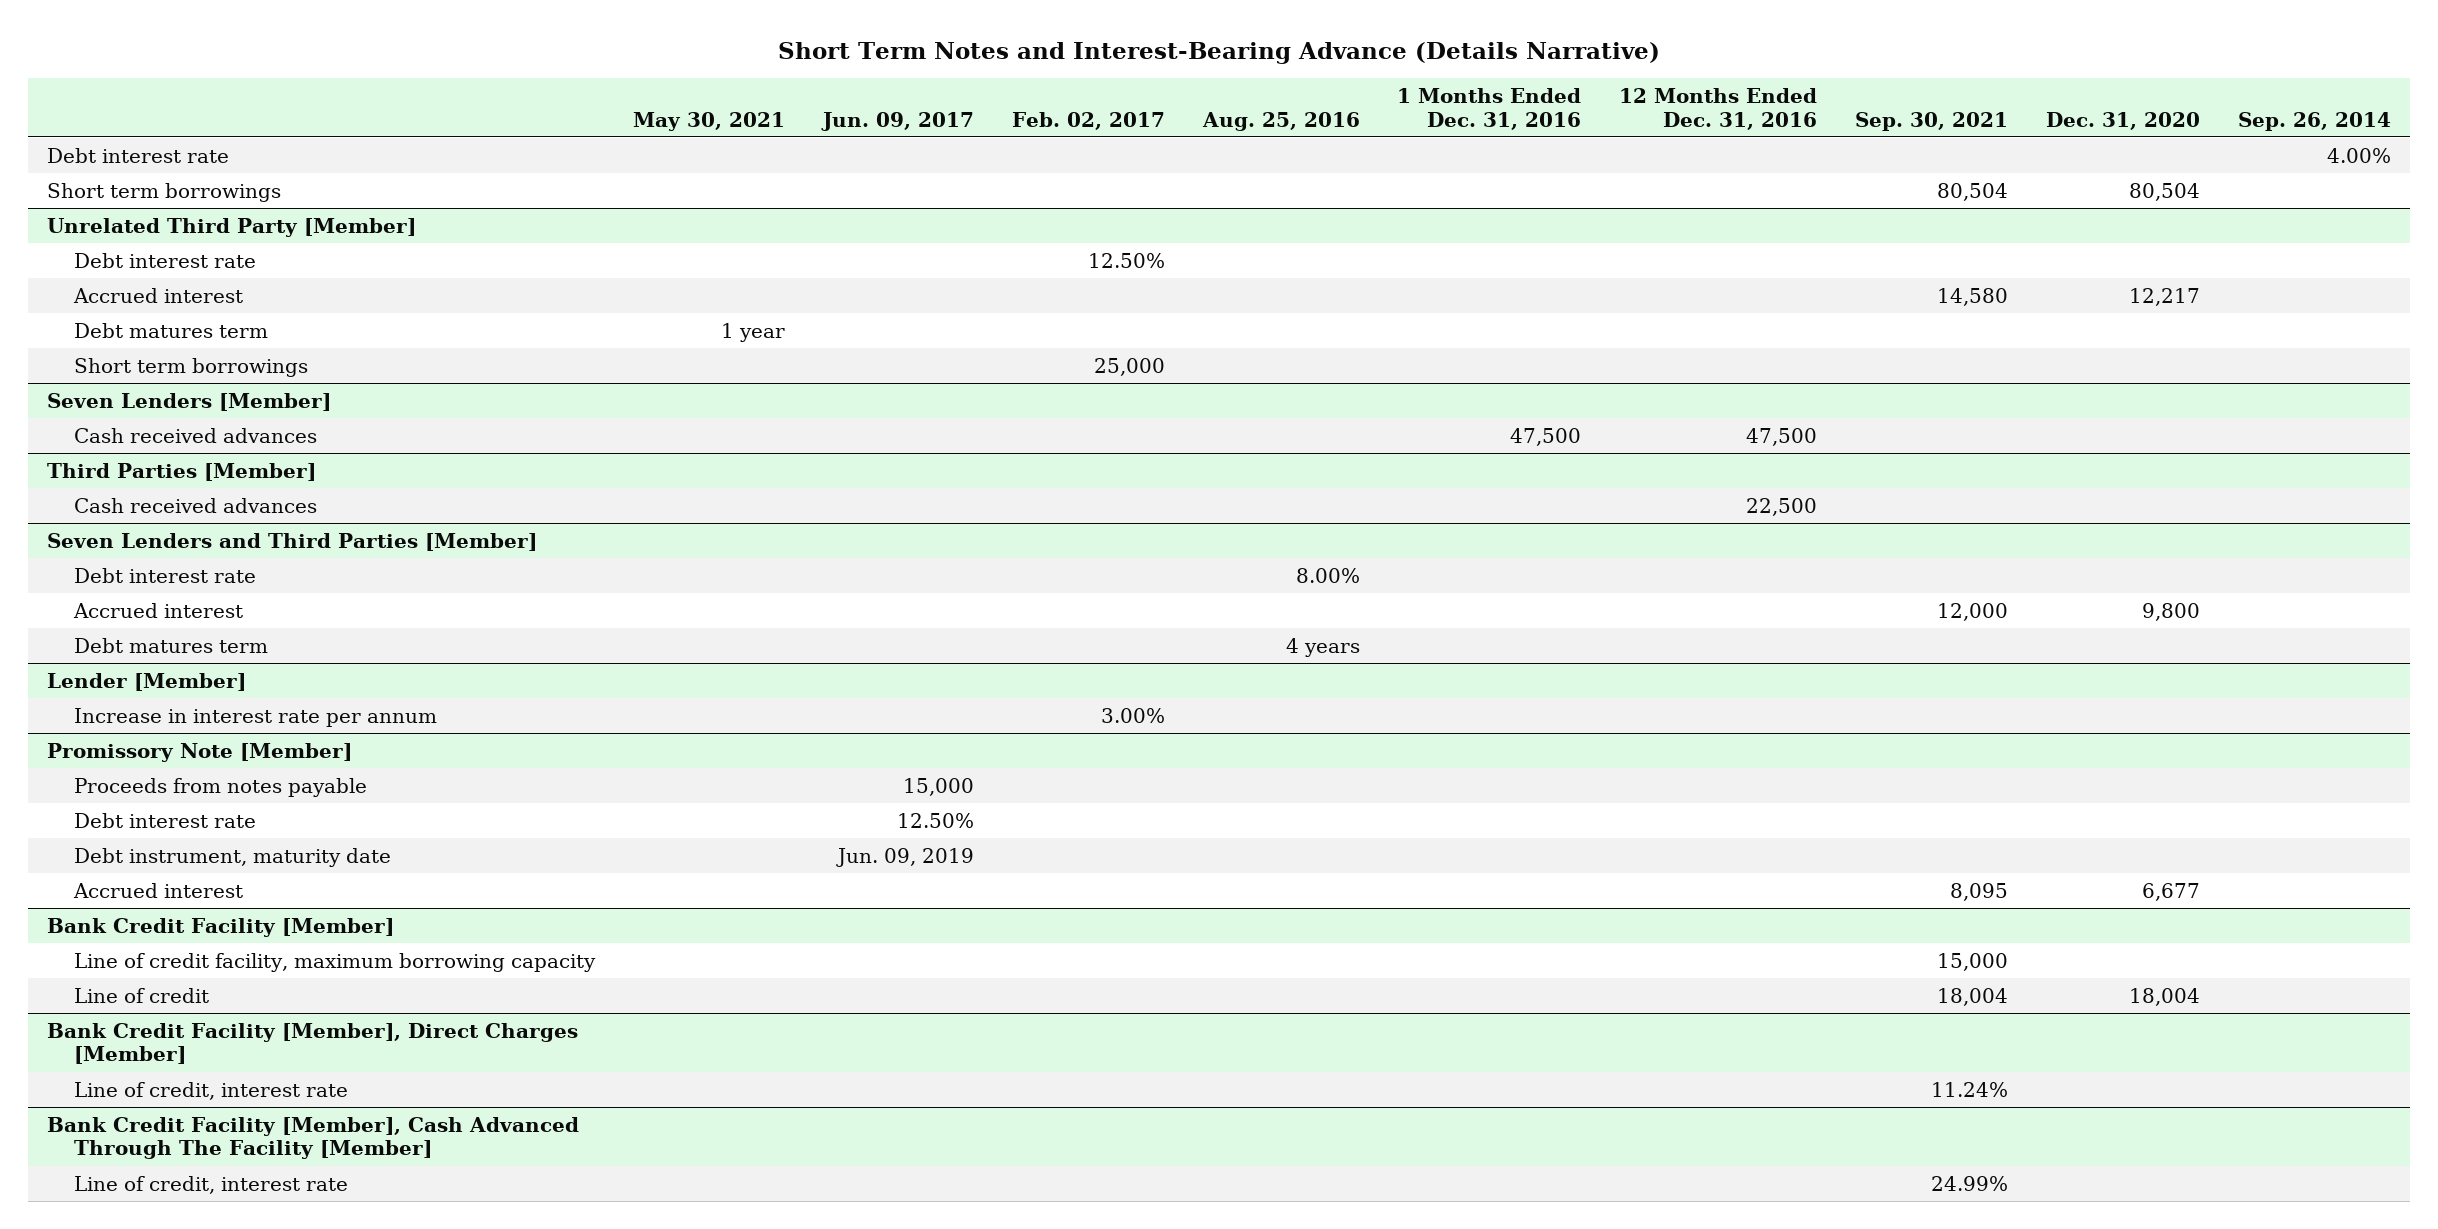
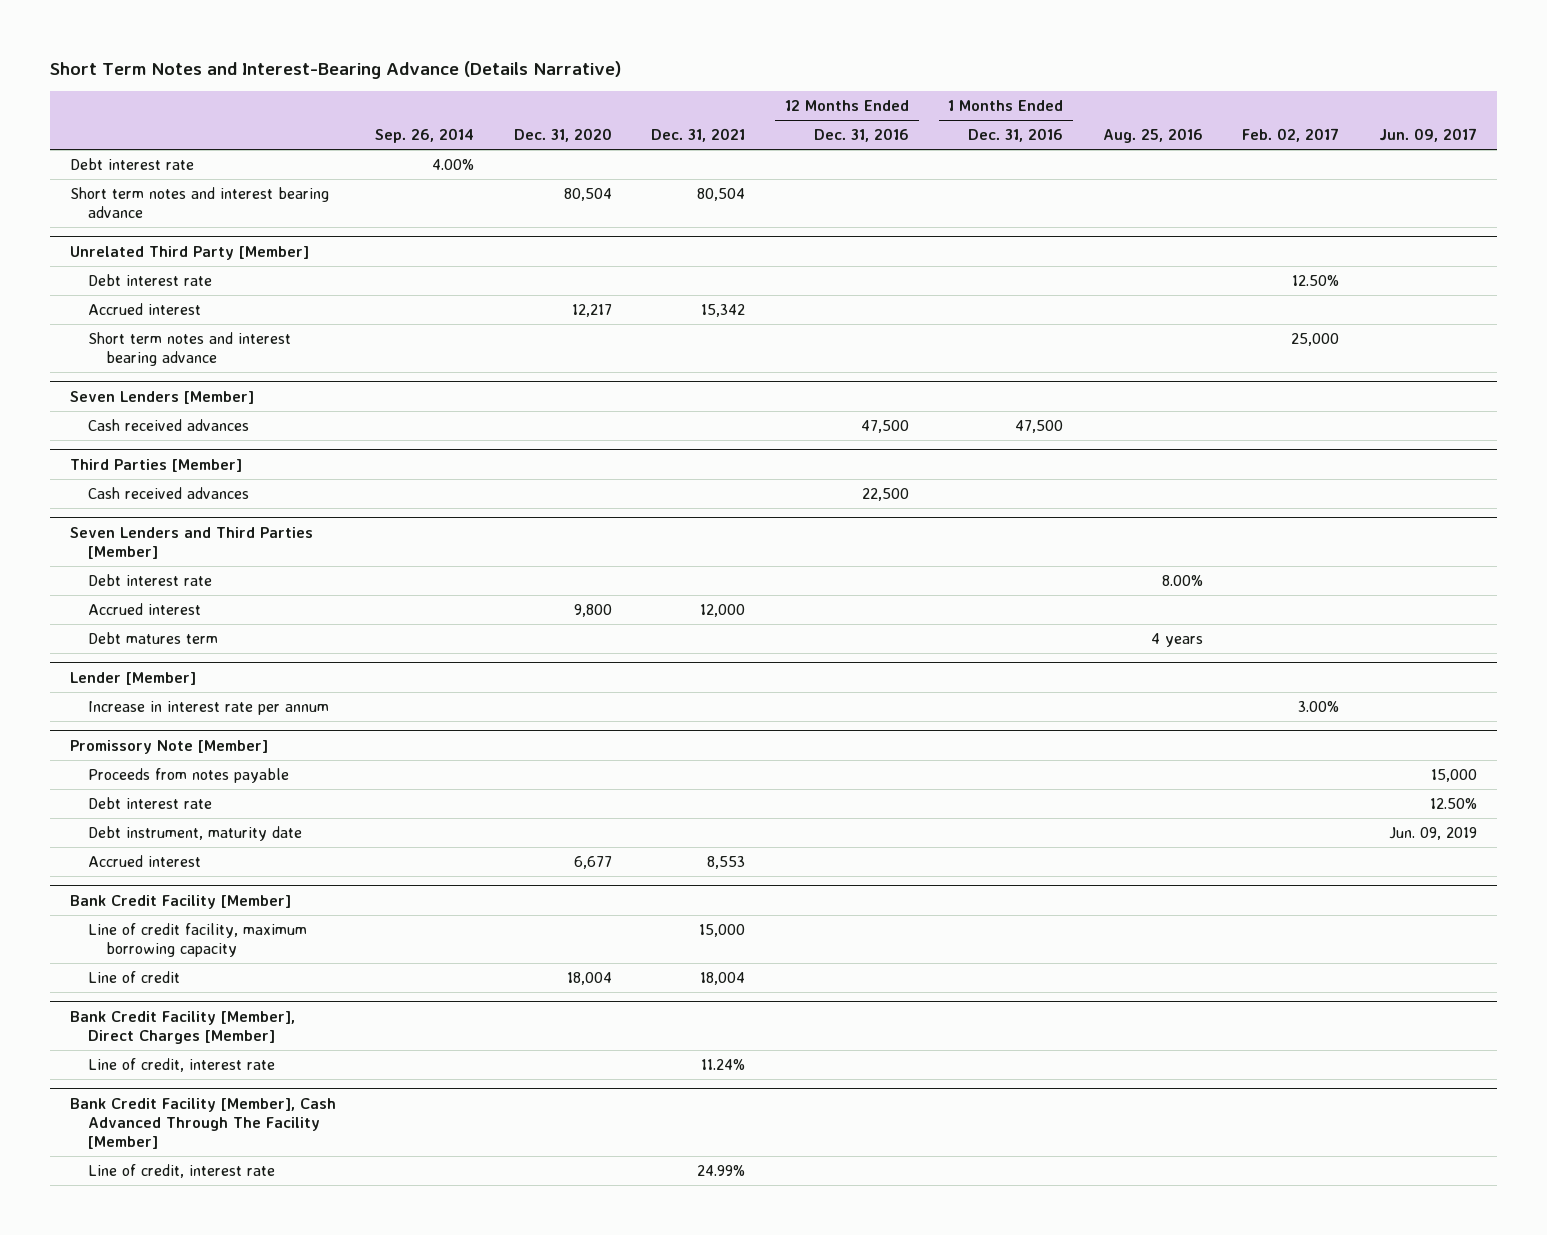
[633,111,786,131] May 30, 2021 -> none
[1855,111,2009,131] Sep. 30, 2021 -> none
none -> [651,128,746,143] Dec. 31, 2021
[46,182,281,202] Short term borrowings -> [69,187,329,219] Short term notes and interest bearing advance
[74,322,269,338] Debt matures term -> none
[74,357,309,377] Short term borrowings -> [88,332,292,367] Short term notes and interest bearing advance

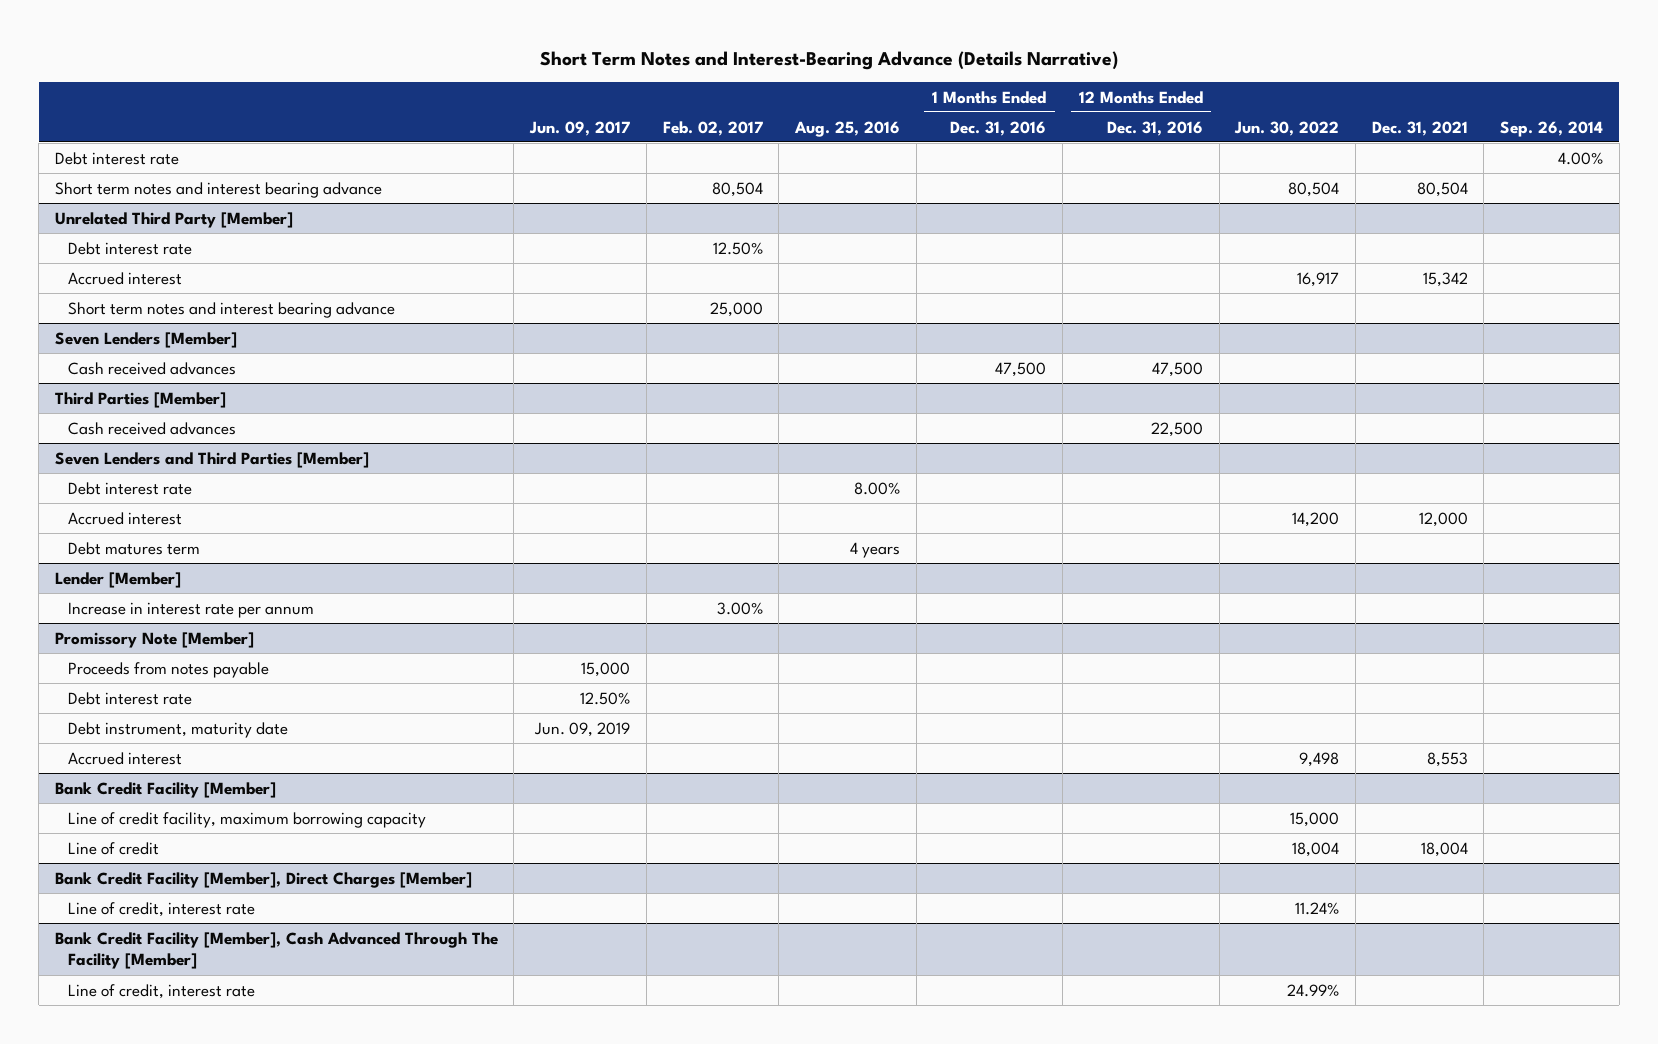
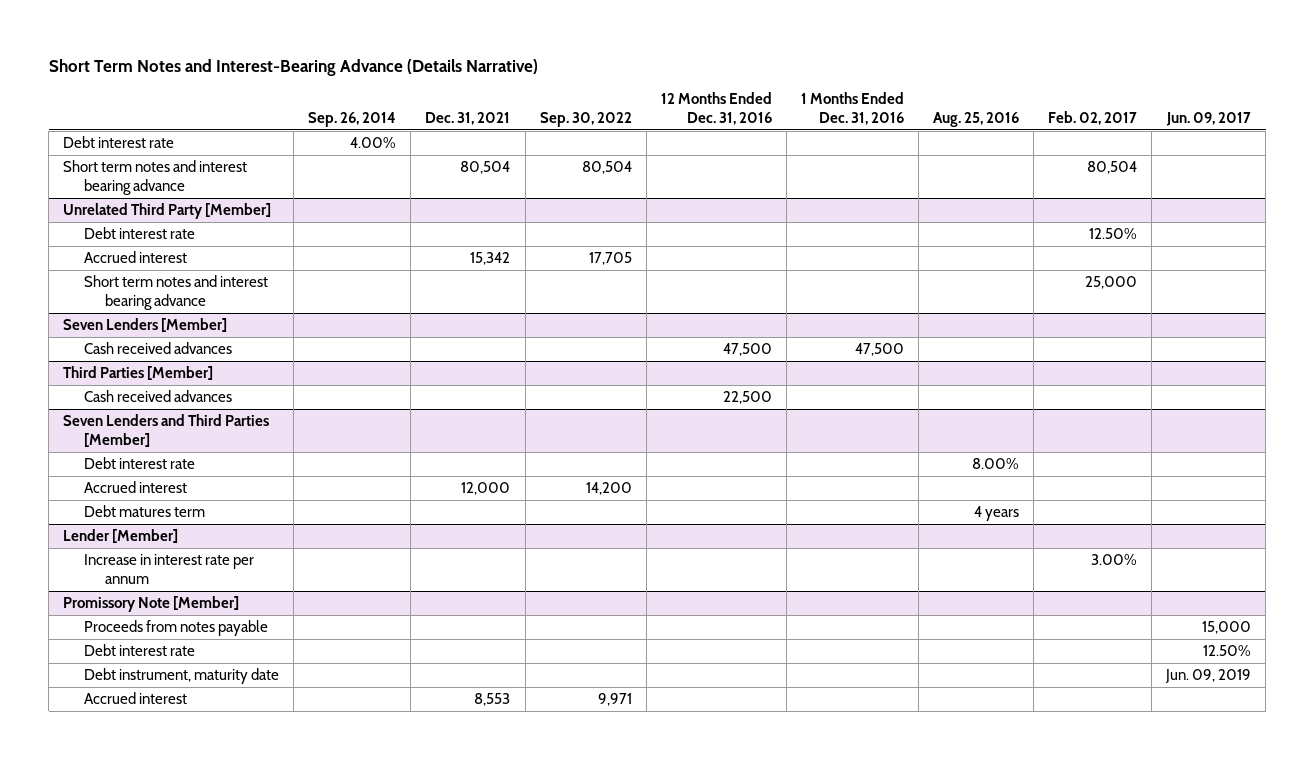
[1234,120,1340,136] Jun. 30, 2022 -> none
none -> [539,111,632,127] Sep. 30, 2022
[54,781,276,798] Bank Credit Facility [Member] -> none
[67,811,426,828] Line of credit facility, maximum borrowing capacity -> none
[67,841,159,855] Line of credit -> none
[54,871,472,888] Bank Credit Facility [Member], Direct Charges [Member] -> none
[67,901,255,917] Line of credit, interest rate -> none
[54,931,498,970] Bank Credit Facility [Member], Cash Advanced Through The Facility [Member] -> none
[67,983,255,999] Line of credit, interest rate -> none

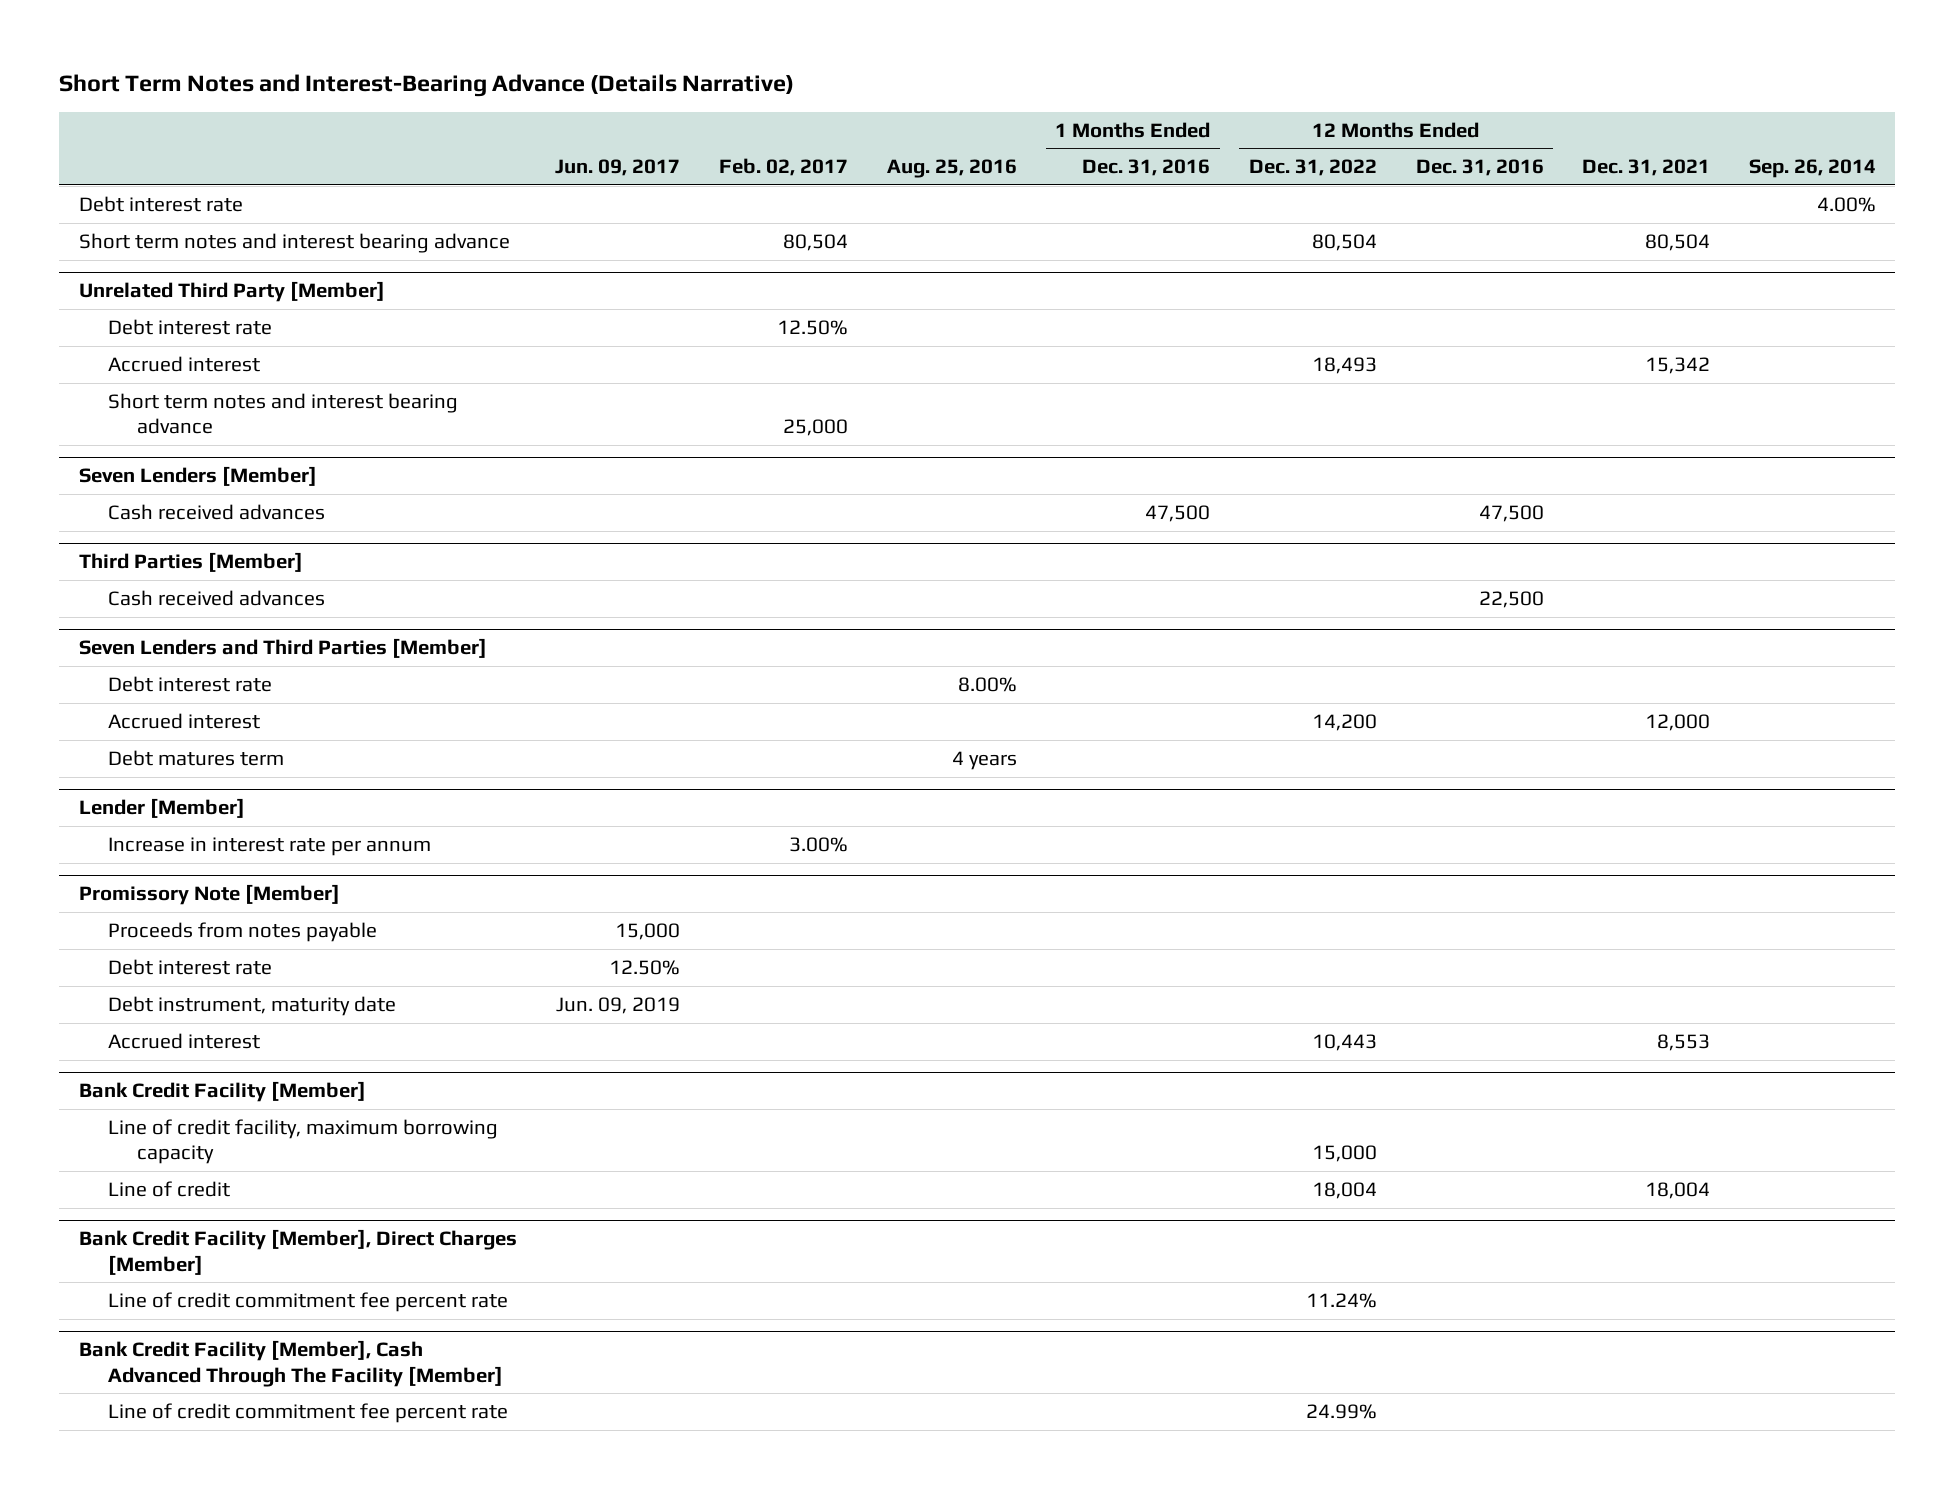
[539,111,632,127] Sep. 30, 2022 -> none
none -> [1249,159,1378,177] Dec. 31, 2022
none -> [78,1081,366,1103] Bank Credit Facility [Member]
none -> [107,1118,498,1165] Line of credit facility, maximum borrowing capacity
none -> [107,1180,230,1197] Line of credit
none -> [78,1229,517,1275] Bank Credit Facility [Member], Direct Charges [Member]
none -> [107,1291,508,1312] Line of credit commitment fee percent rate
none -> [78,1340,503,1387] Bank Credit Facility [Member], Cash Advanced Through The Facility [Member]
none -> [107,1402,508,1423] Line of credit commitment fee percent rate

